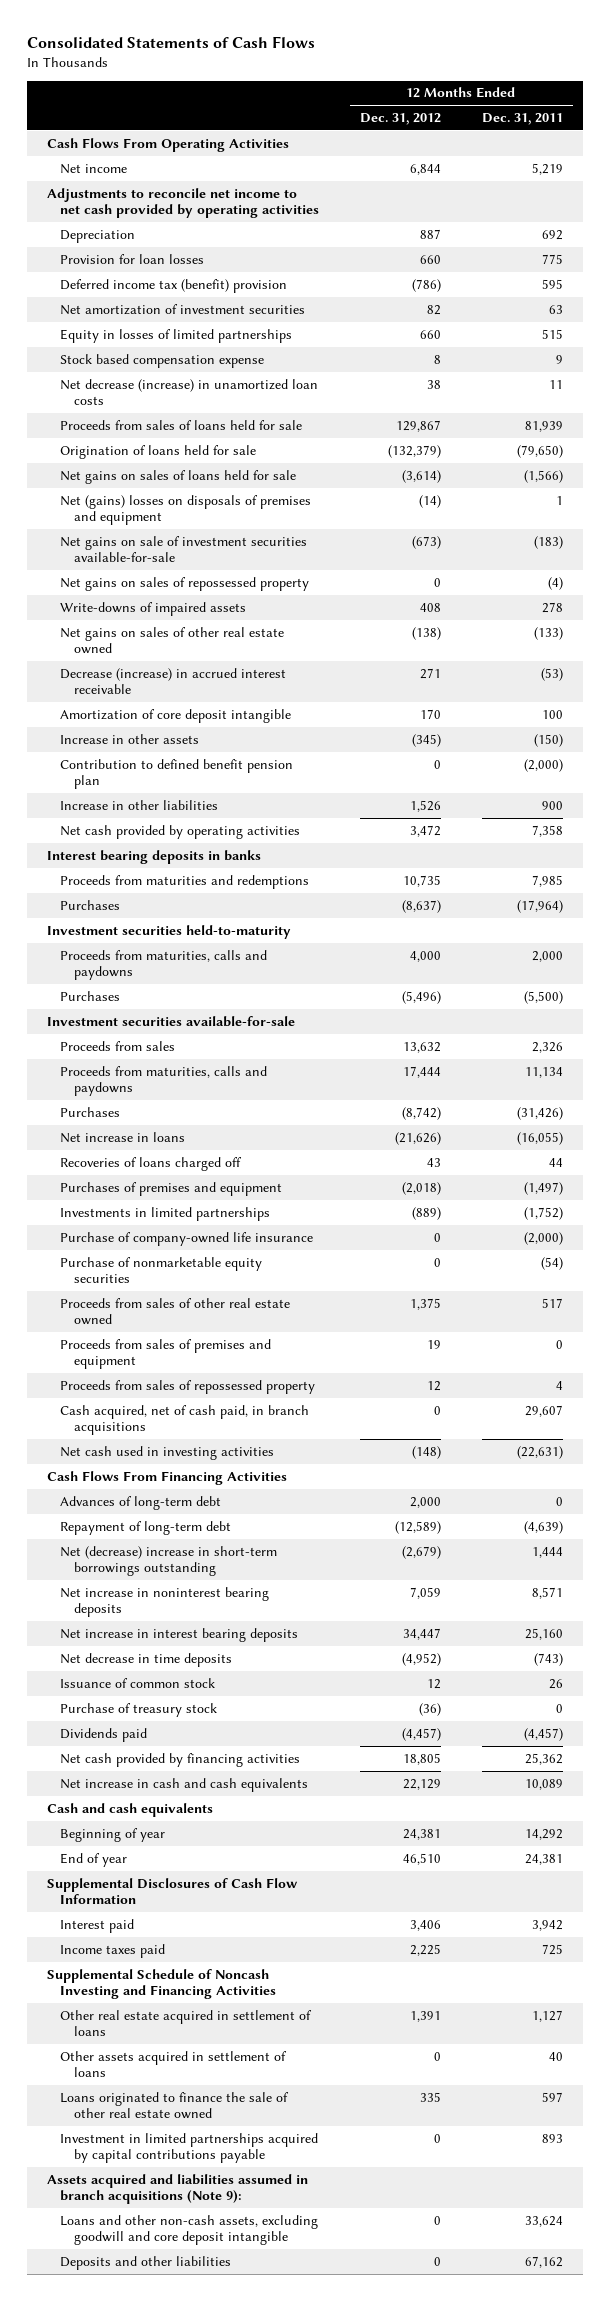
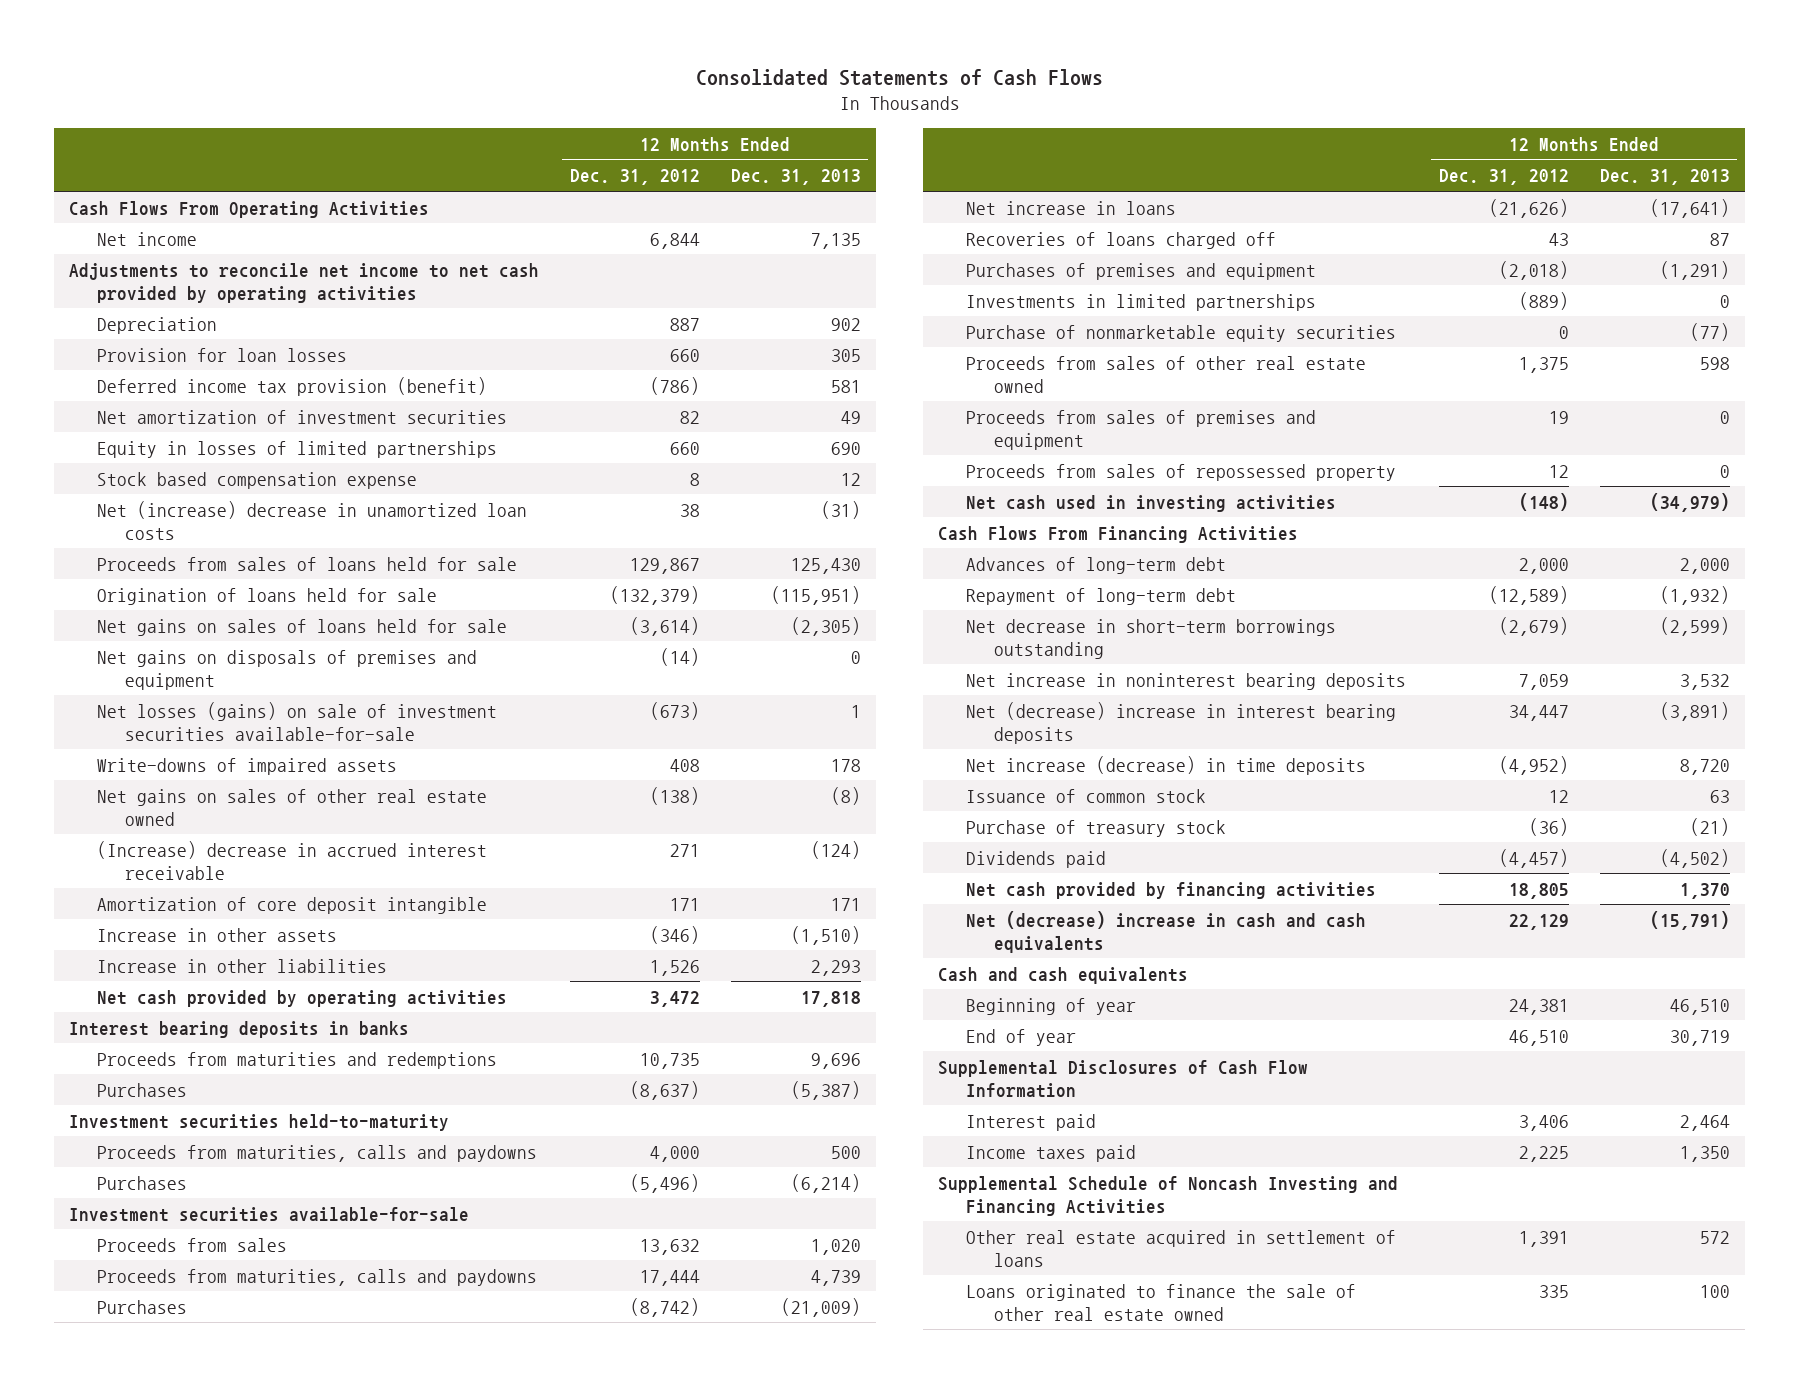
[481,112,563,125] Dec. 31, 2011 -> none
none -> [730,169,861,186] Dec. 31, 2013
[60,278,288,293] Deferred income tax (benefit) provision -> [97,376,488,396] Deferred income tax provision (benefit)
[60,378,319,406] Net decrease (increase) in unamortized loan costs -> [97,500,528,540] Net (increase) decrease in unamortized loan costs
[60,576,310,591] Net gains on sales of repossessed property -> none
[60,494,312,526] Net (gains) losses on disposals of premises and equipment -> [97,649,478,690] Net gains on disposals of premises and equipment
[60,535,308,563] Net gains on sale of investment securities available-for-sale -> [97,701,498,741] Net losses (gains) on sale of investment securities available-for-sale
[60,758,294,790] Contribution to defined benefit pension plan -> none
[60,667,287,695] Decrease (increase) in accrued interest receivable -> [97,840,488,880] (Increase) decrease in accrued interest receivable
[420,708,442,719] 170 -> [670,897,701,911] 171
[412,733,442,747] (345) -> [650,925,701,944] (346)
[60,1231,314,1246] Purchase of company-owned life insurance -> none
[60,1404,310,1436] Cash acquired, net of cash paid, in branch acquisitions -> none
[60,1545,278,1577] Net (decrease) increase in short-term borrowings outstanding -> [966,618,1337,659] Net decrease in short-term borrowings outstanding
[60,1627,299,1642] Net increase in interest bearing deposits -> [966,701,1397,744] Net (decrease) increase in interest bearing deposits
[60,1652,233,1667] Net decrease in time deposits -> [966,755,1367,775] Net increase (decrease) in time deposits
[60,1777,309,1792] Net increase in cash and cash equivalents -> [966,910,1367,953] Net (decrease) increase in cash and cash equivalents
[60,2050,288,2078] Other assets acquired in settlement of loans -> none
[60,2132,319,2164] Investment in limited partnerships acquired by capital contributions payable -> none
[46,2173,308,2205] Assets acquired and liabilities assumed in branch acquisitions (Note 9): -> none
[60,2214,319,2246] Loans and other non-cash assets, excluding goodwill and core deposit intangible -> none
[60,2255,232,2270] Deposits and other liabilities -> none

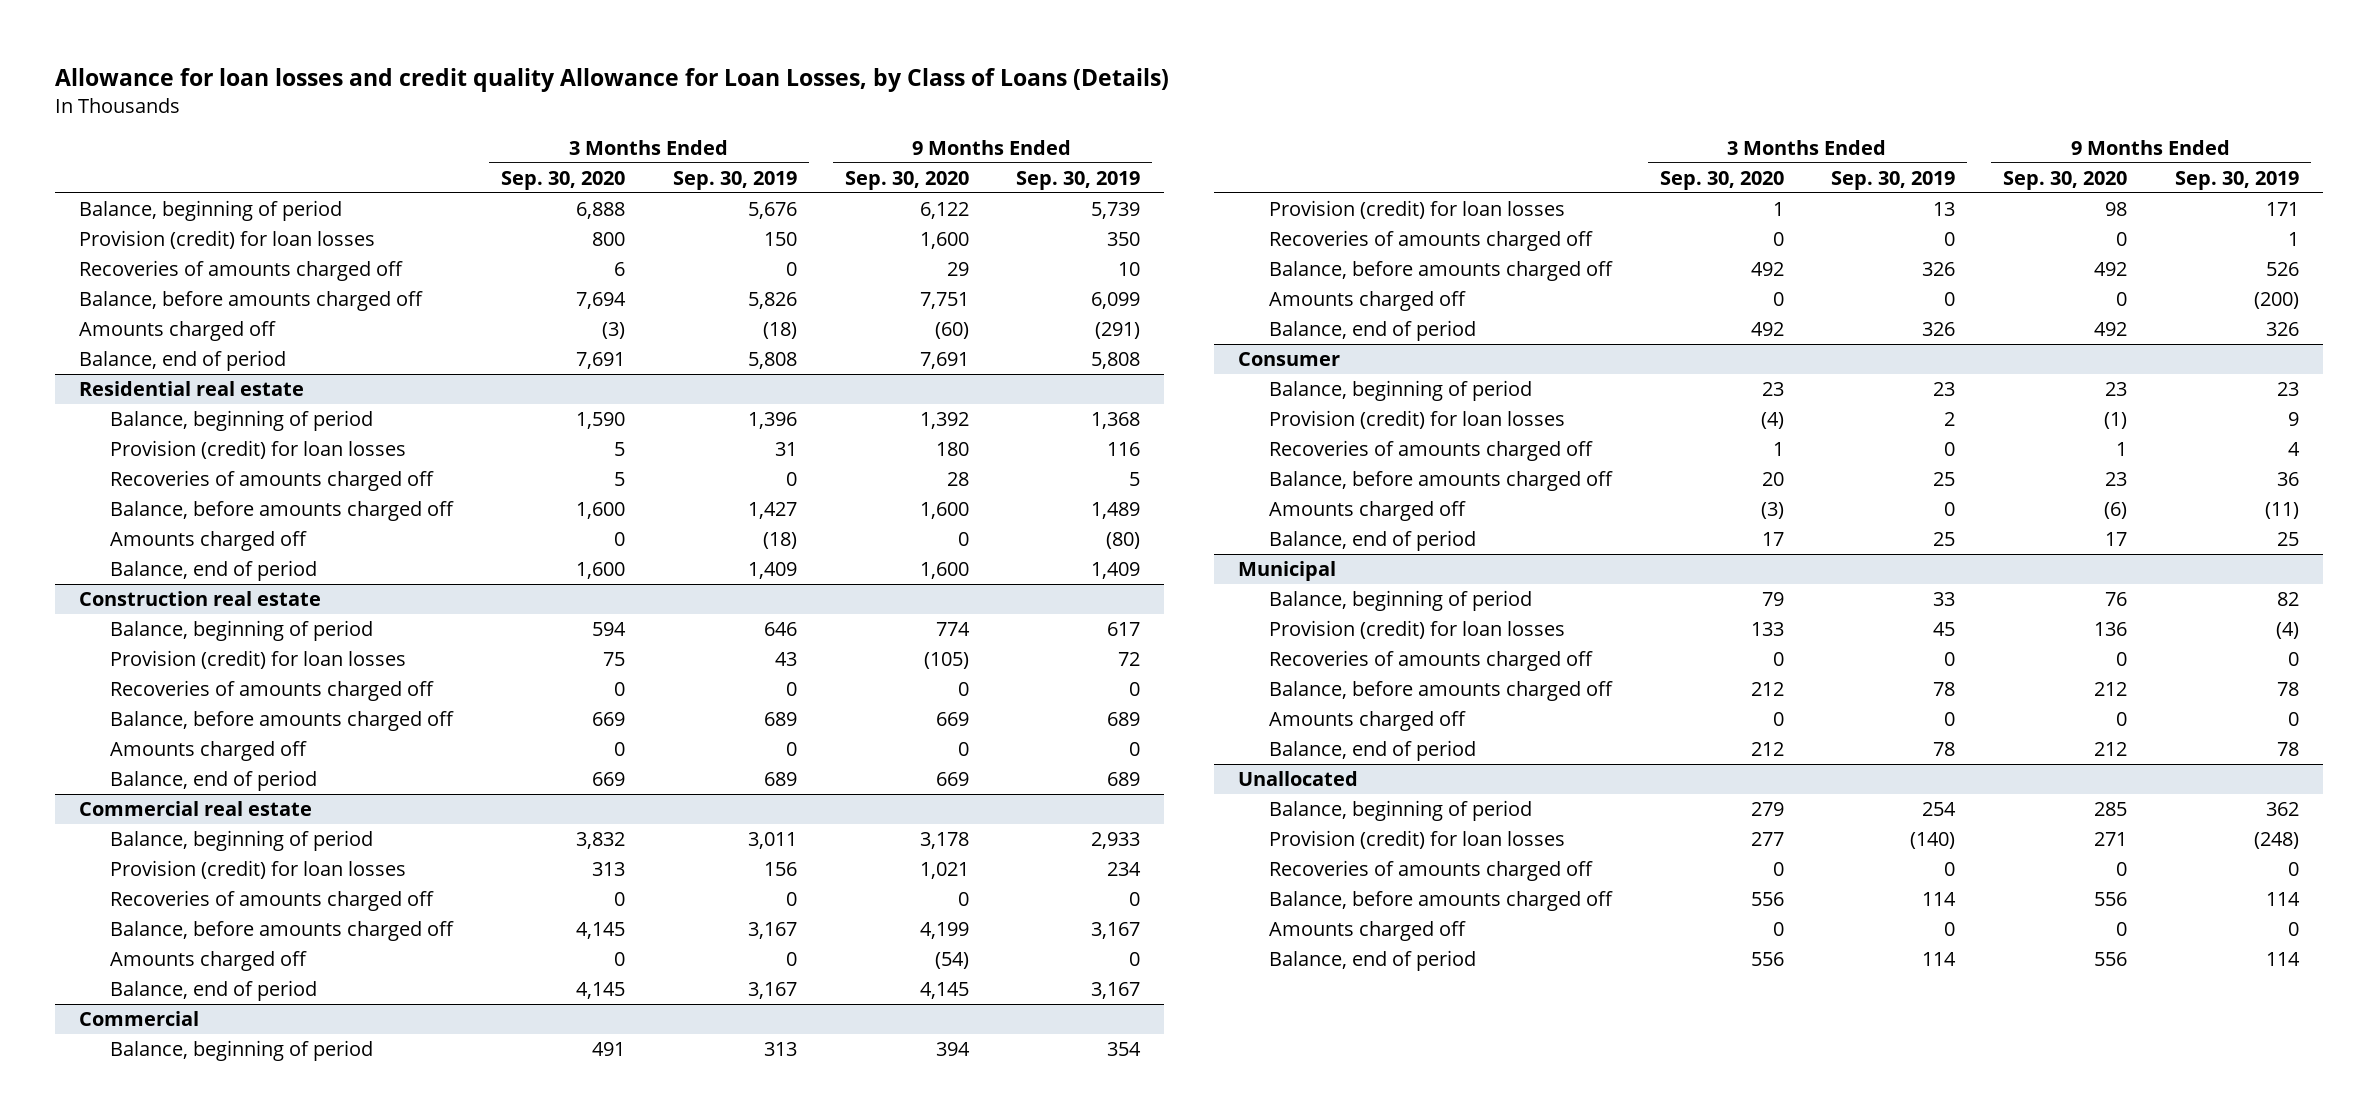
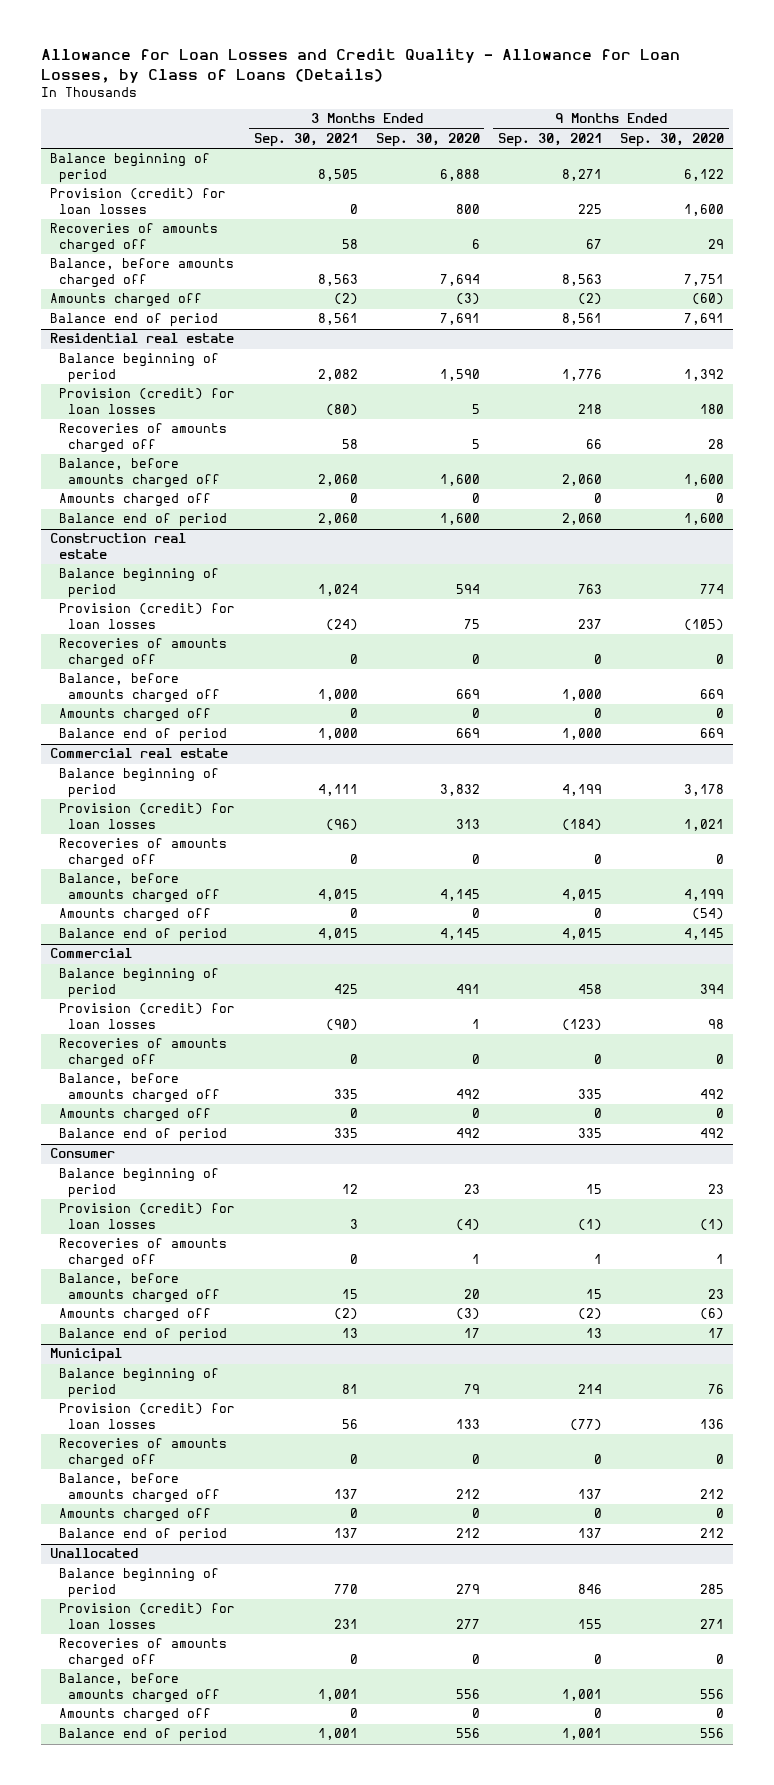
[55,68,1170,93] Allowance for loan losses and credit quality Allowance for Loan Losses, by Class of Loans (Details) -> [41,48,681,83] Allowance for Loan Losses and Credit Quality - Allowance for Loan Losses, by Class of Loans (Details)
[672,170,797,190] Sep. 30, 2019 -> none
[1016,170,1141,190] Sep. 30, 2019 -> none
none -> [253,132,358,147] Sep. 30, 2021
none -> [497,132,602,147] Sep. 30, 2021
[79,199,343,221] Balance, beginning of period -> [50,153,211,184] Balance beginning of period
[79,349,287,371] Balance, end of period -> [50,313,219,328] Balance end of period
[110,409,374,431] Balance, beginning of period -> [59,353,220,384] Balance beginning of period
[110,559,318,581] Balance, end of period -> [59,513,228,528] Balance end of period
[110,619,374,641] Balance, beginning of period -> [59,568,220,599] Balance beginning of period
[110,769,318,791] Balance, end of period -> [59,728,228,743] Balance end of period
[110,829,374,851] Balance, beginning of period -> [59,768,220,799] Balance beginning of period
[110,979,318,1001] Balance, end of period -> [59,928,228,943] Balance end of period
[110,1039,374,1061] Balance, beginning of period -> [59,968,220,999] Balance beginning of period
[1268,319,1476,341] Balance, end of period -> [59,1128,228,1143] Balance end of period
[1268,379,1532,401] Balance, beginning of period -> [59,1168,220,1199] Balance beginning of period
[1268,529,1476,551] Balance, end of period -> [59,1328,228,1343] Balance end of period
[1268,589,1532,611] Balance, beginning of period -> [59,1368,220,1399] Balance beginning of period
[1268,739,1476,761] Balance, end of period -> [59,1528,228,1543] Balance end of period
[1268,799,1532,821] Balance, beginning of period -> [59,1568,220,1599] Balance beginning of period
[1268,949,1476,971] Balance, end of period -> [59,1728,228,1743] Balance end of period

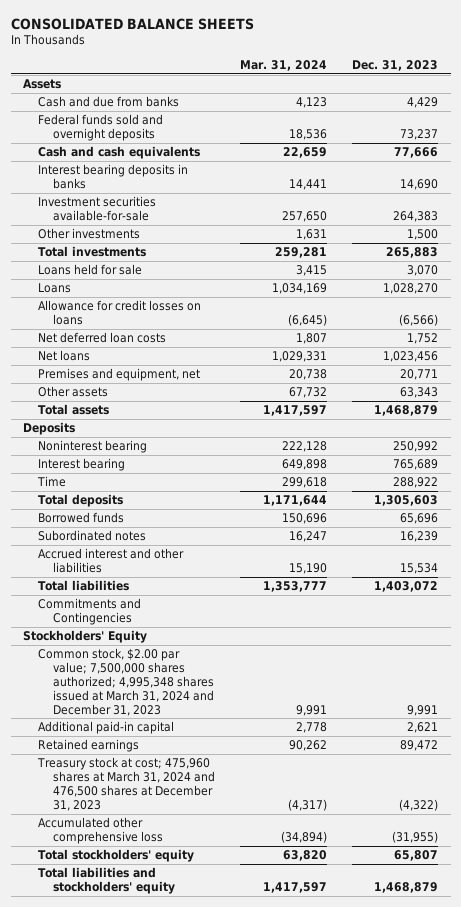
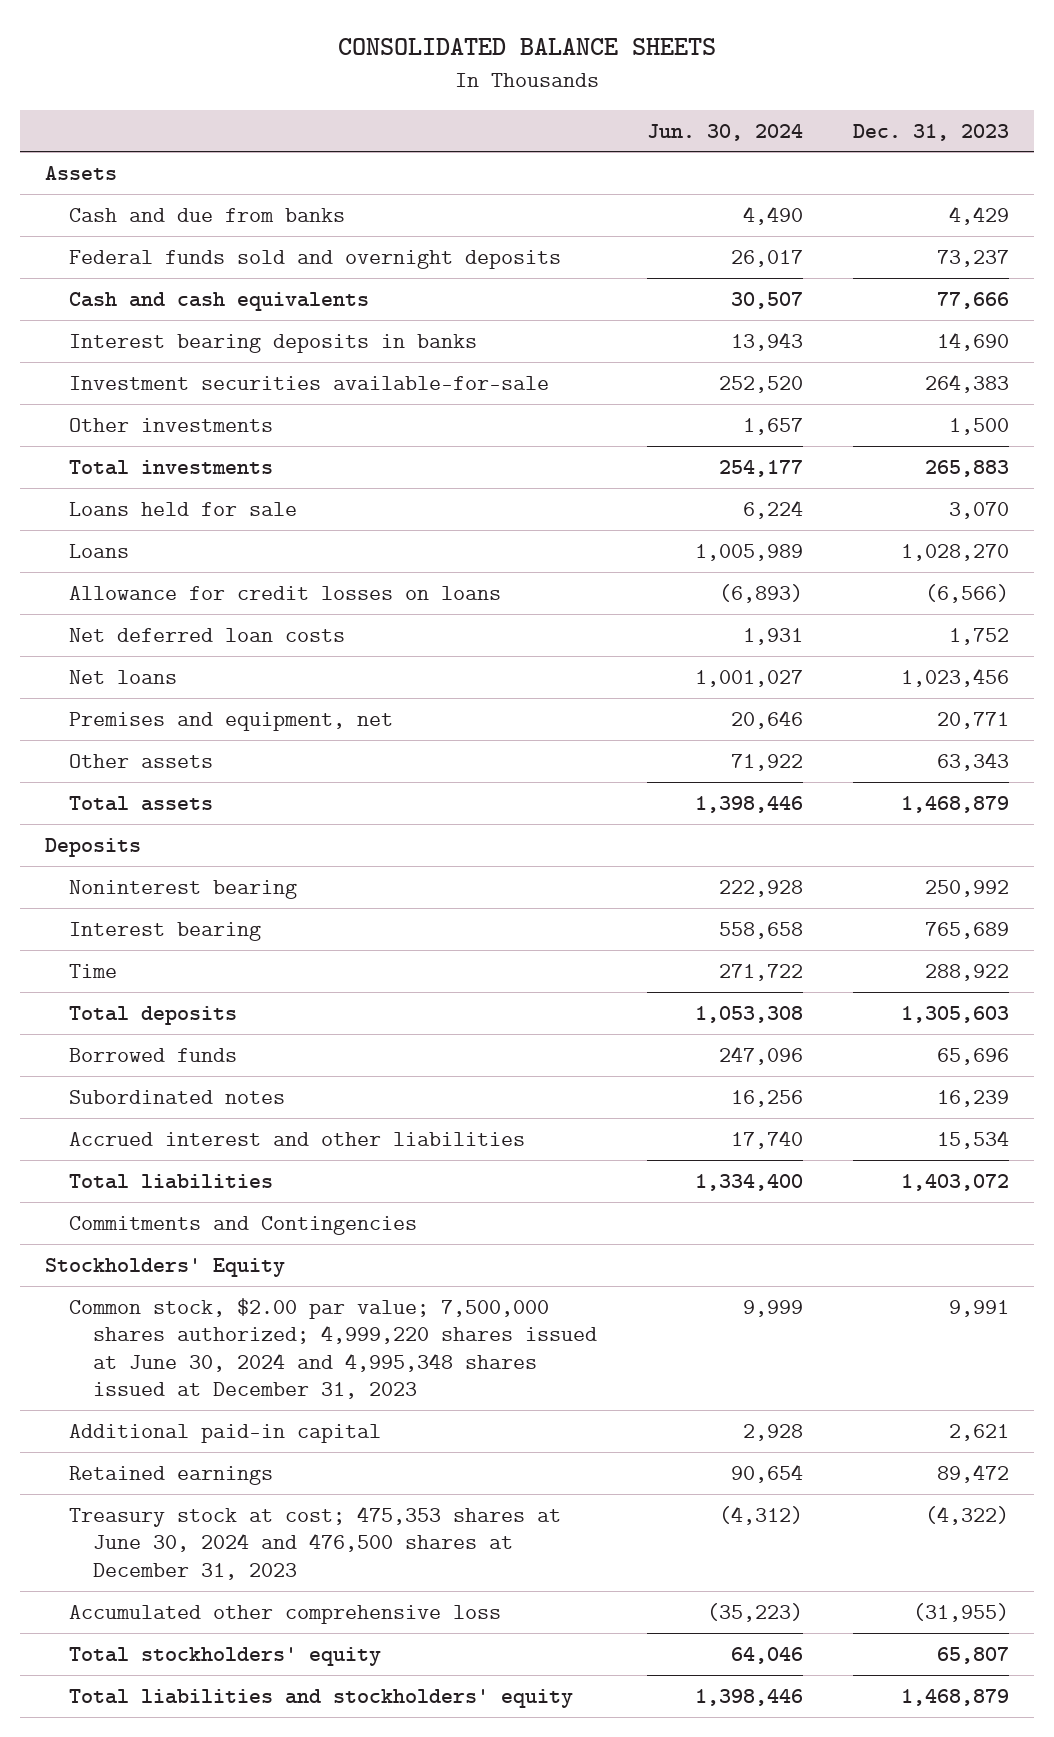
[240,59,328,71] Mar. 31, 2024 -> none
none -> [647,123,804,141] Jun. 30, 2024
[38,648,215,716] Common stock, $2.00 par value; 7,500,000 shares authorized; 4,995,348 shares issued at March 31, 2024 and December 31, 2023 -> [68,1297,597,1400] Common stock, $2.00 par value; 7,500,000 shares authorized; 4,999,220 shares issued at June 30, 2024 and 4,995,348 shares issued at December 31, 2023
[37,757,216,811] Treasury stock at cost; 475,960 shares at March 31, 2024 and 476,500 shares at December 31, 2023 -> [68,1505,561,1580] Treasury stock at cost; 475,353 shares at June 30, 2024 and 476,500 shares at December 31, 2023

